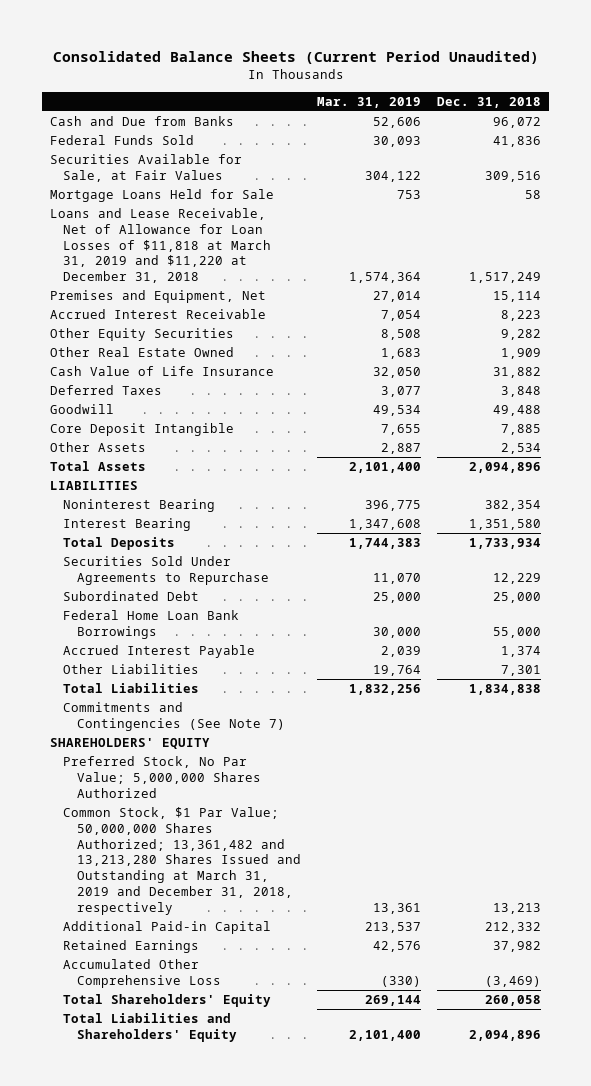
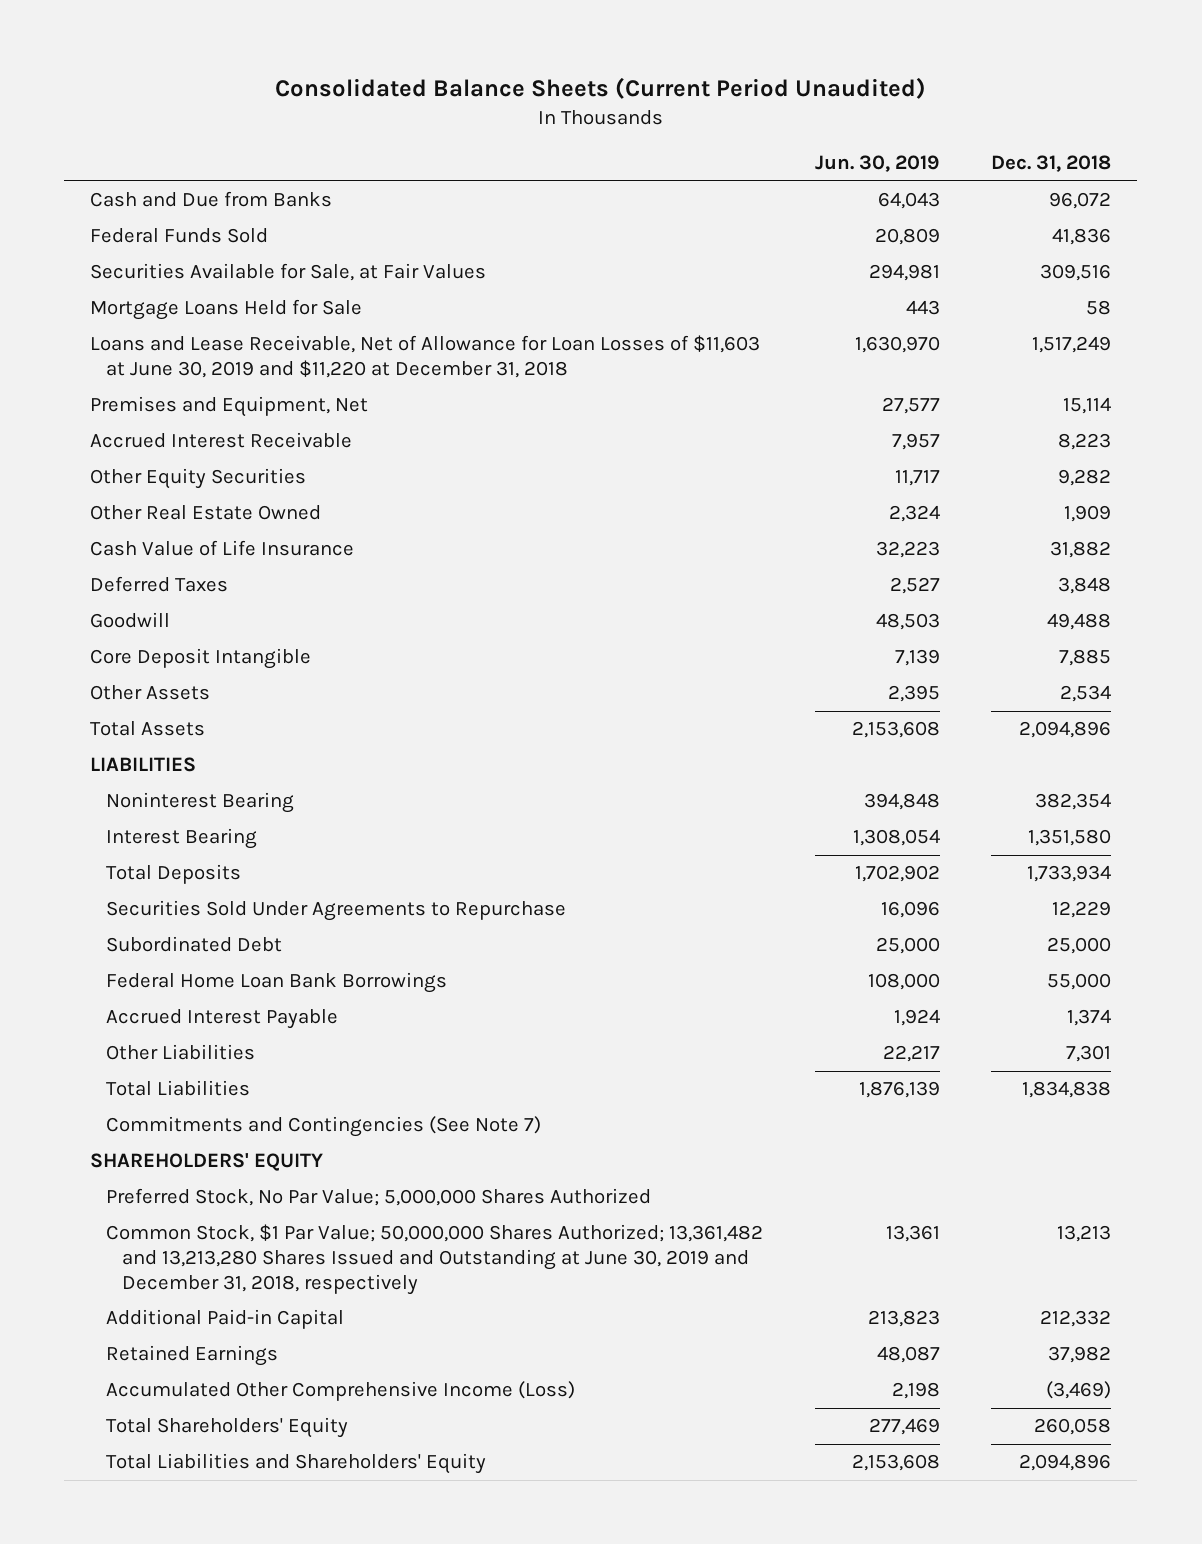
[317,96,422,108] Mar. 31, 2019 -> none
none -> [814,155,940,173] Jun. 30, 2019
[50,208,272,284] Loans and Lease Receivable, Net of Allowance for Loan Losses of $11,818 at March 31, 2019 and $11,220 at December 31, 2018 -> [90,335,761,379] Loans and Lease Receivable, Net of Allowance for Loan Losses of $11,603 at June 30, 2019 and $11,220 at December 31, 2018
[63,807,301,915] Common Stock, $1 Par Value; 50,000,000 Shares Authorized; 13,361,482 and 13,213,280 Shares Issued and Outstanding at March 31, 2019 and December 31, 2018, respectively -> [105,1224,763,1295] Common Stock, $1 Par Value; 50,000,000 Shares Authorized; 13,361,482 and 13,213,280 Shares Issued and Outstanding at June 30, 2019 and December 31, 2018, respectively
[63,959,221,988] Accumulated Other Comprehensive Loss -> [105,1381,575,1402] Accumulated Other Comprehensive Income (Loss)

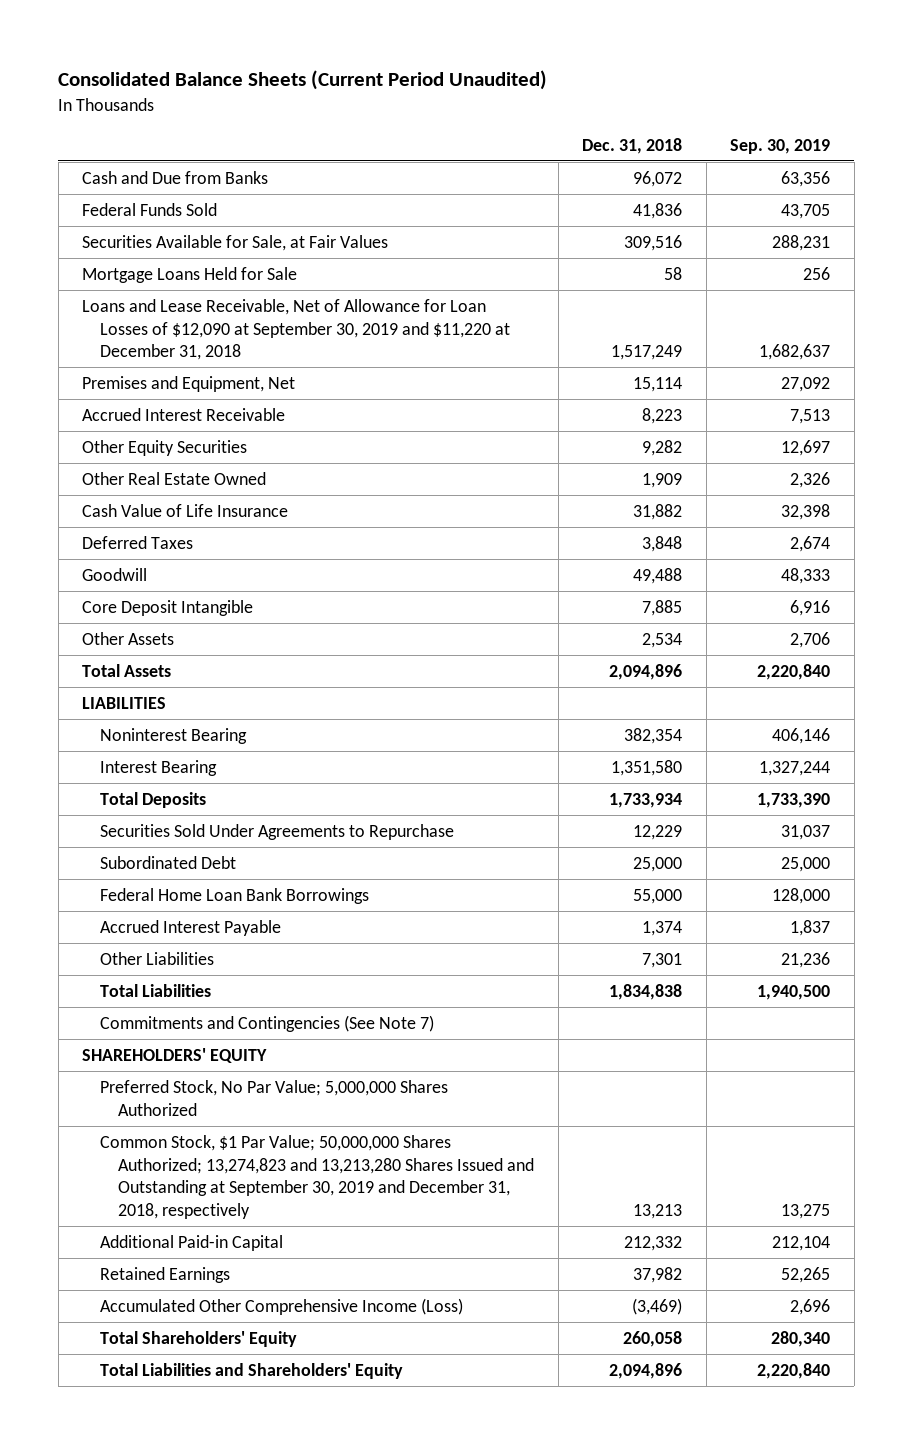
[814,155,940,173] Jun. 30, 2019 -> none
none -> [730,138,831,154] Sep. 30, 2019
[90,335,761,379] Loans and Lease Receivable, Net of Allowance for Loan Losses of $11,603 at June 30, 2019 and $11,220 at December 31, 2018 -> [82,298,511,361] Loans and Lease Receivable, Net of Allowance for Loan Losses of $12,090 at September 30, 2019 and $11,220 at December 31, 2018
[105,1224,763,1295] Common Stock, $1 Par Value; 50,000,000 Shares Authorized; 13,361,482 and 13,213,280 Shares Issued and Outstanding at June 30, 2019 and December 31, 2018, respectively -> [100,1134,535,1219] Common Stock, $1 Par Value; 50,000,000 Shares Authorized; 13,274,823 and 13,213,280 Shares Issued and Outstanding at September 30, 2019 and December 31, 2018, respectively

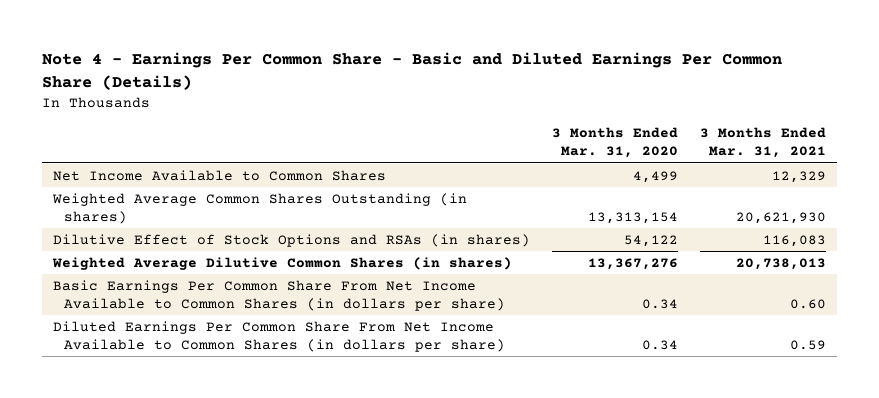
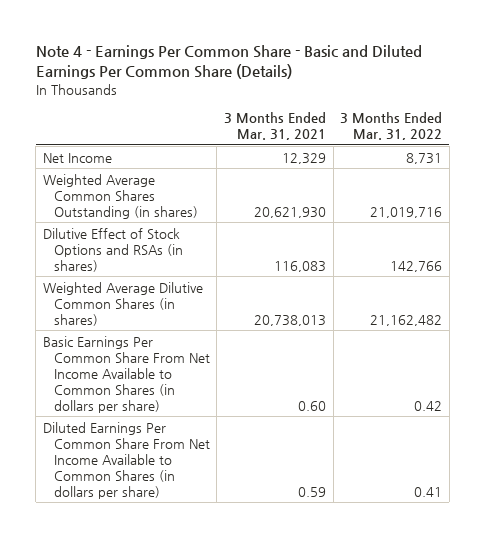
[551,127,678,159] 3 Months Ended Mar. 31, 2020 -> none
none -> [340,112,443,141] 3 Months Ended Mar. 31, 2022
[52,169,386,181] Net Income Available to Common Shares -> [43,152,113,163] Net Income

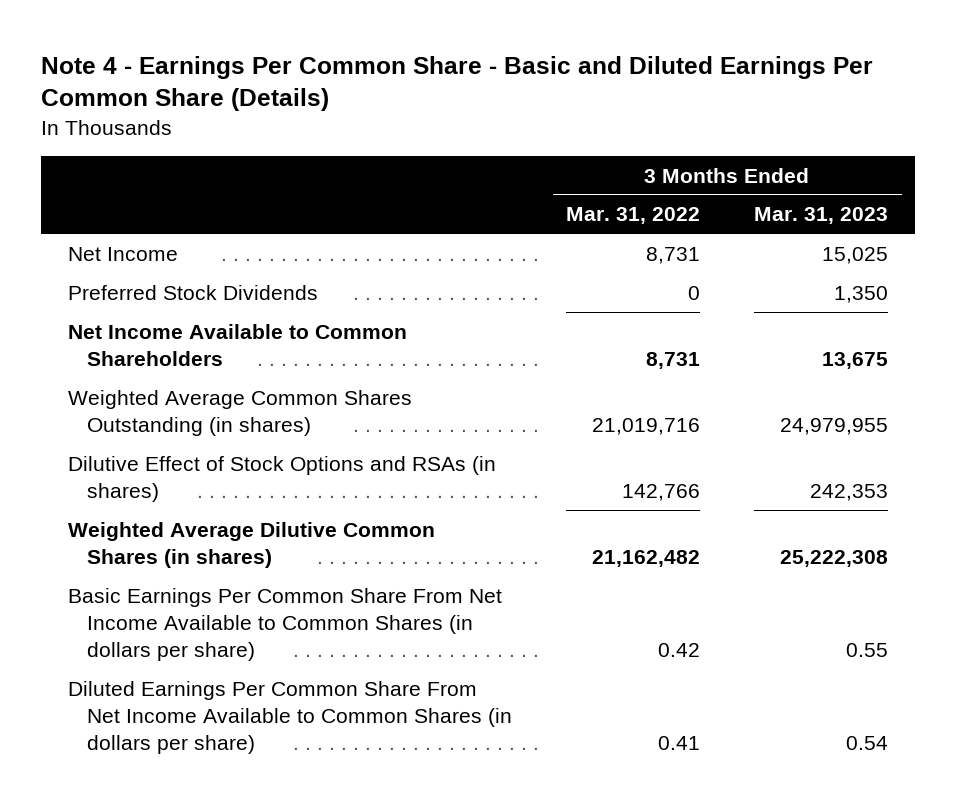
[223,112,326,141] 3 Months Ended Mar. 31, 2021 -> none
none -> [754,207,889,225] Mar. 31, 2023
none -> [67,284,318,300] Preferred Stock Dividends
none -> [67,323,407,366] Net Income Available to Common Shareholders

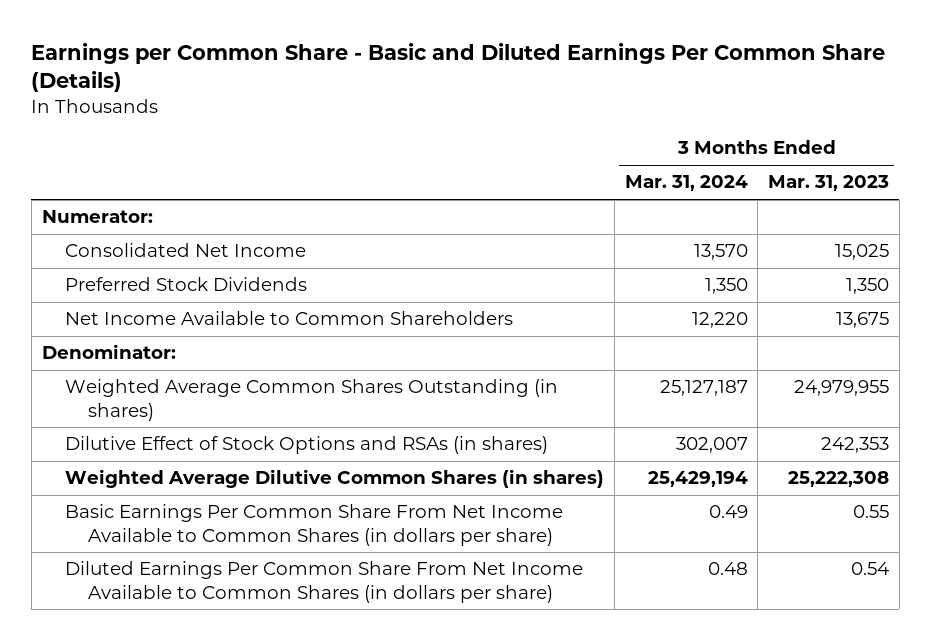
[40,55,873,112] Note 4 - Earnings Per Common Share - Basic and Diluted Earnings Per Common Share (Details) -> [31,42,886,93] Earnings per Common Share - Basic and Diluted Earnings Per Common Share (Details)
[566,207,701,225] Mar. 31, 2022 -> none
none -> [624,175,748,192] Mar. 31, 2024
none -> [41,210,153,224] Numerator:
[67,246,178,261] Net Income -> [65,243,307,258] Consolidated Net Income
none -> [41,344,176,360] Denominator:

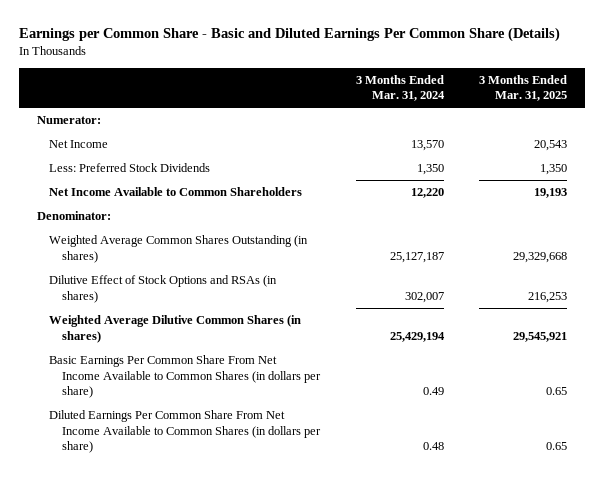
[768,175,890,192] Mar. 31, 2023 -> none
none -> [479,74,568,102] 3 Months Ended Mar. 31, 2025
[65,243,307,258] Consolidated Net Income -> [49,140,109,149] Net Income
[65,277,308,292] Preferred Stock Dividends -> [49,163,211,173] Less: Preferred Stock Dividends

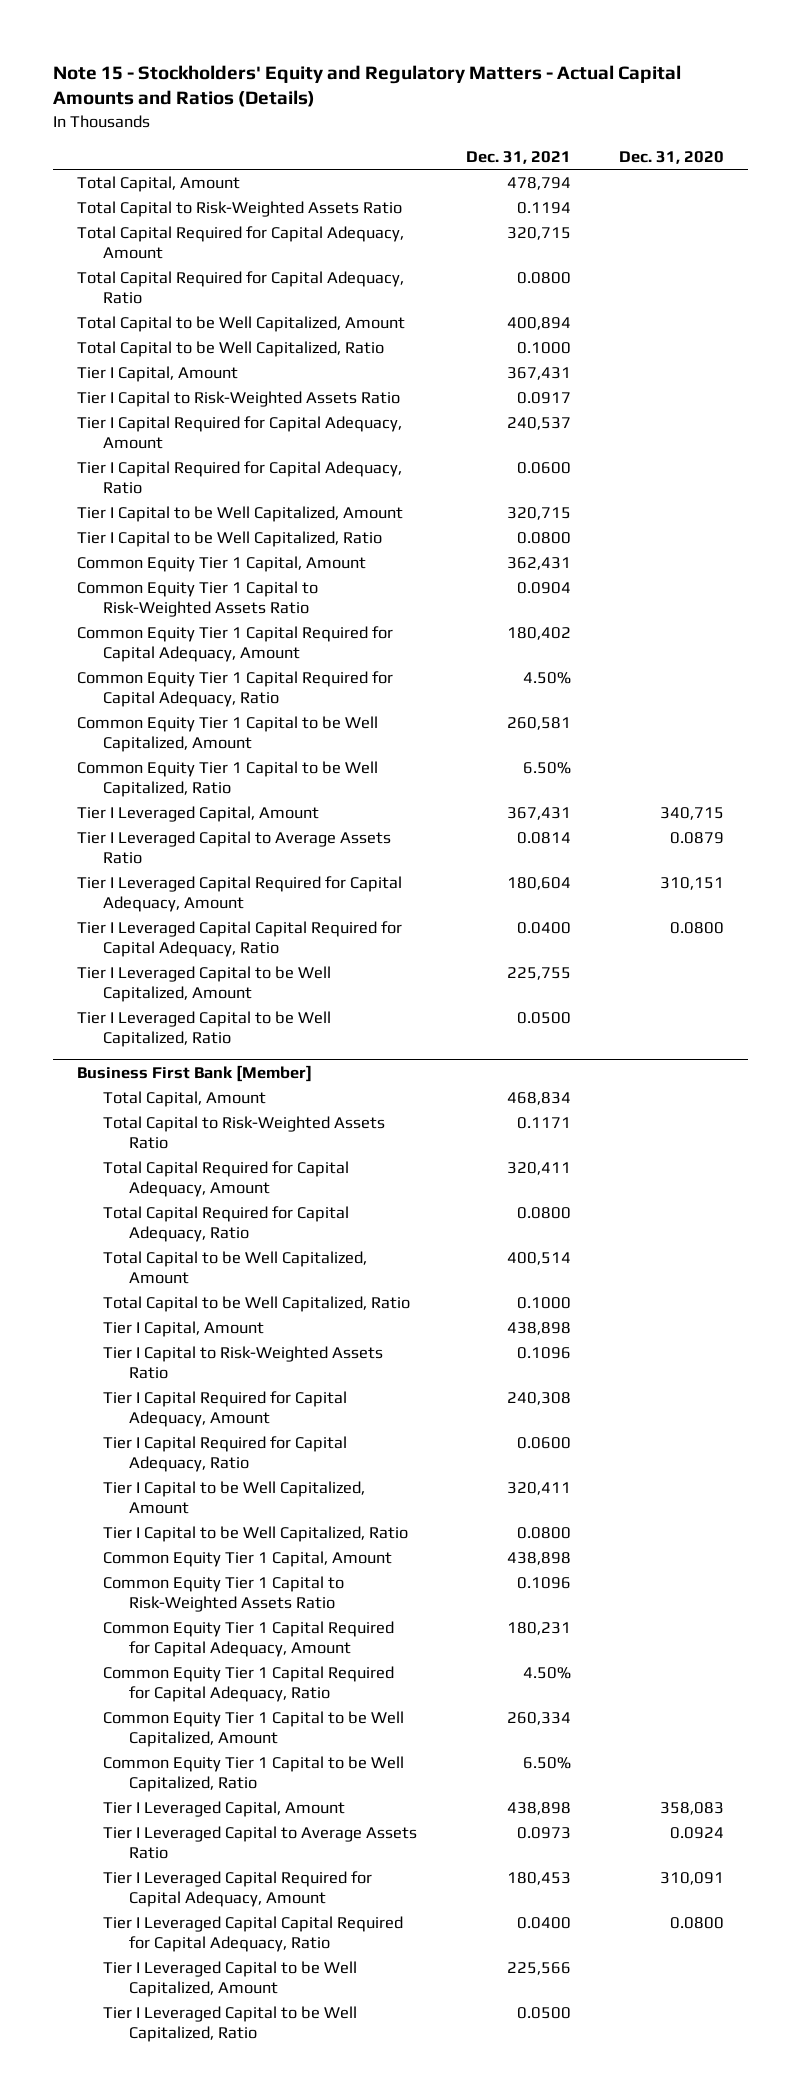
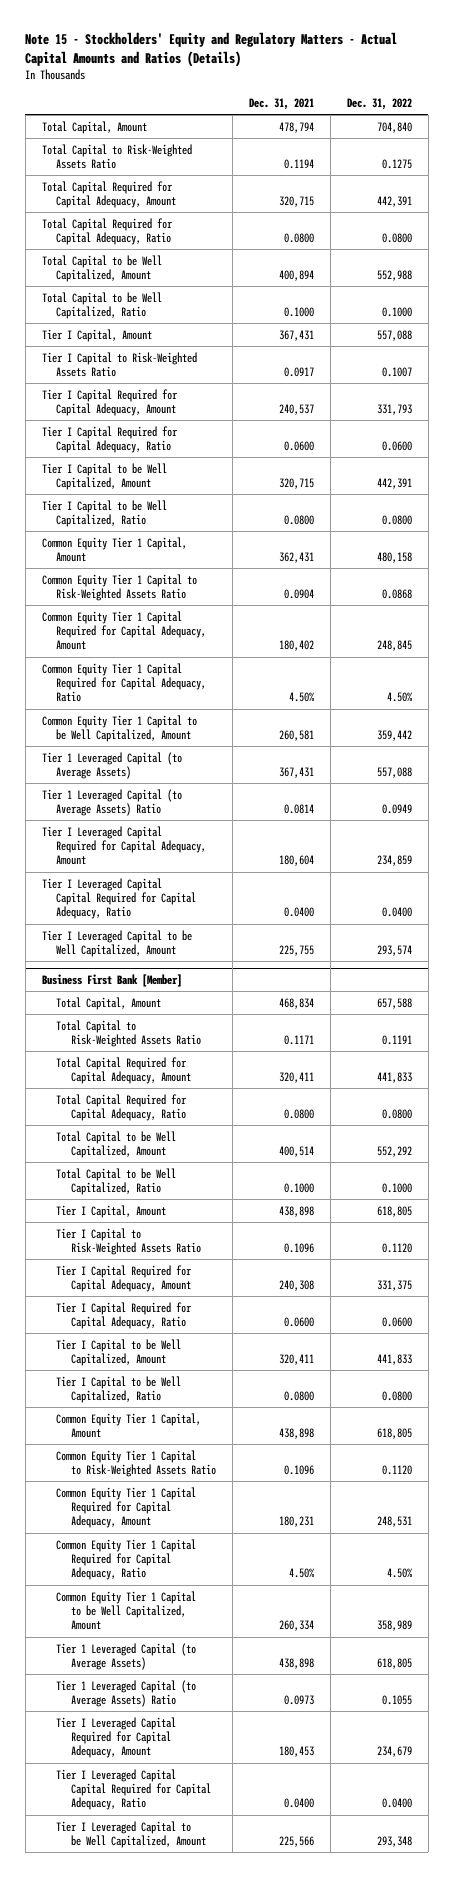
[619,150,725,164] Dec. 31, 2020 -> none
none -> [346,98,412,111] Dec. 31, 2022
[77,761,379,798] Common Equity Tier 1 Capital to be Well Capitalized, Ratio -> none
[77,806,320,823] Tier I Leveraged Capital, Amount -> [41,751,182,780] Tier 1 Leveraged Capital (to Average Assets)
[77,831,392,865] Tier I Leveraged Capital to Average Assets Ratio -> [41,788,182,817] Tier 1 Leveraged Capital (to Average Assets) Ratio
[77,1011,332,1048] Tier I Leveraged Capital to be Well Capitalized, Ratio -> none
[103,1756,405,1793] Common Equity Tier 1 Capital to be Well Capitalized, Ratio -> none
[103,1801,346,1818] Tier I Leveraged Capital, Amount -> [56,1642,197,1671] Tier 1 Leveraged Capital (to Average Assets)
[103,1826,418,1860] Tier I Leveraged Capital to Average Assets Ratio -> [56,1679,197,1708] Tier 1 Leveraged Capital (to Average Assets) Ratio
[103,2006,358,2043] Tier I Leveraged Capital to be Well Capitalized, Ratio -> none

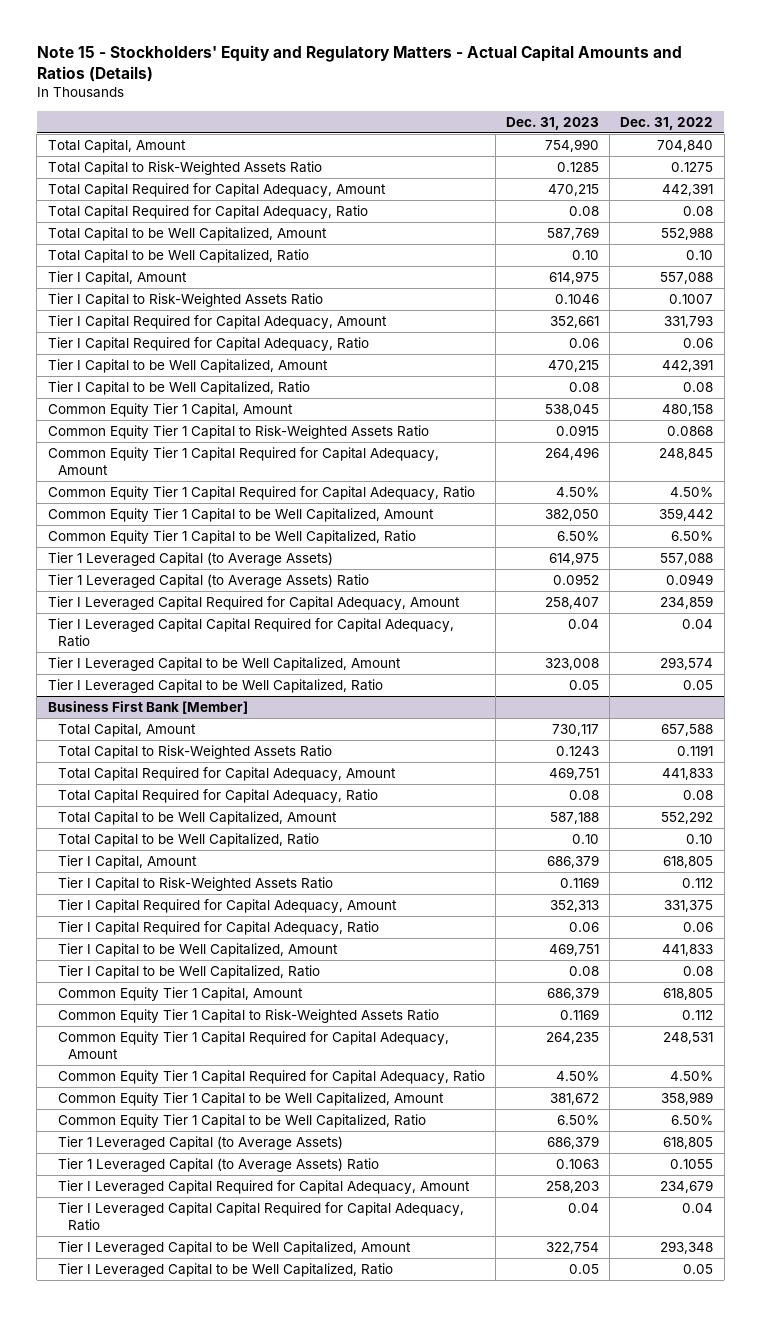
[248,98,314,111] Dec. 31, 2021 -> none
none -> [506,116,600,130] Dec. 31, 2023
[381,233,412,244] 0.0800 -> [683,205,714,216] 0.08
[381,307,412,318] 0.1000 -> [686,249,714,260] 0.10
[381,441,412,452] 0.0600 -> [683,337,714,348] 0.06
[381,515,412,526] 0.0800 -> [683,381,714,392] 0.08
none -> [47,529,416,544] Common Equity Tier 1 Capital to be Well Capitalized, Ratio
[381,907,412,918] 0.0400 -> [682,618,714,629] 0.04
none -> [47,678,383,693] Tier I Leveraged Capital to be Well Capitalized, Ratio
[381,1109,412,1120] 0.0800 -> [683,789,714,800] 0.08
[381,1183,412,1194] 0.1000 -> [686,833,714,844] 0.10
[381,1243,412,1254] 0.1120 -> [682,877,714,888] 0.112
[381,1317,412,1328] 0.0600 -> [683,921,714,932] 0.06
[381,1391,412,1402] 0.0800 -> [683,965,714,976] 0.08
[381,1465,412,1476] 0.1120 -> [682,1009,714,1020] 0.112
none -> [57,1113,426,1128] Common Equity Tier 1 Capital to be Well Capitalized, Ratio
[381,1798,412,1809] 0.0400 -> [682,1202,714,1213] 0.04
none -> [57,1262,393,1277] Tier I Leveraged Capital to be Well Capitalized, Ratio

